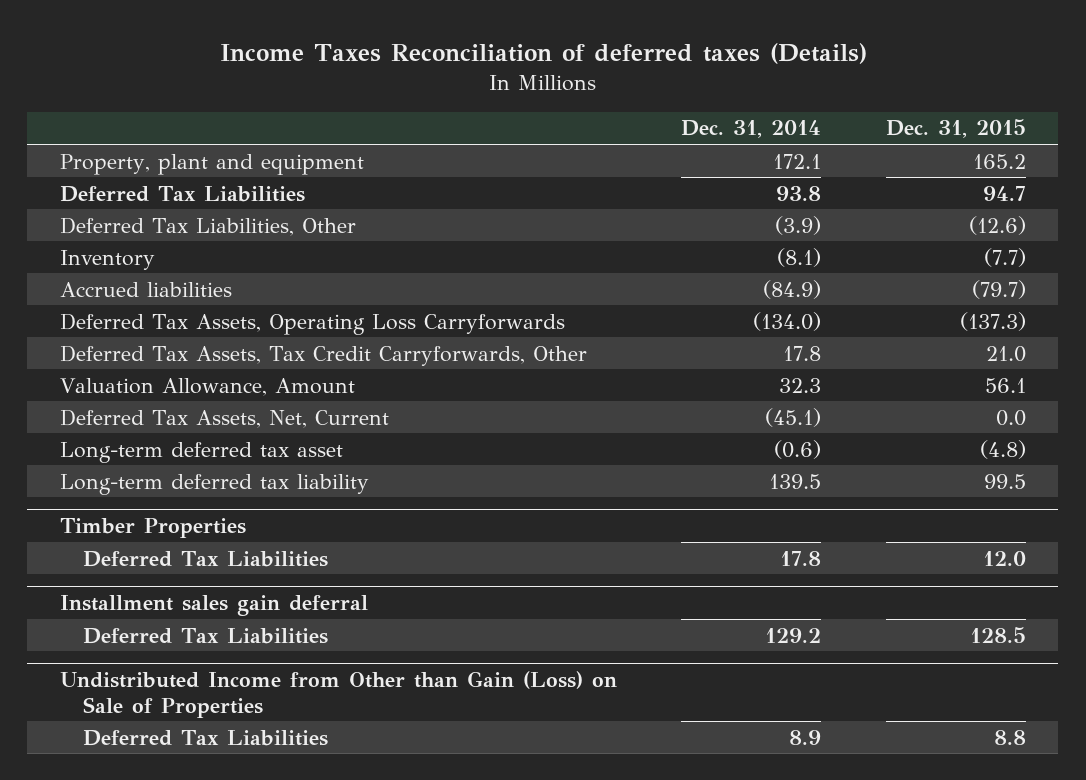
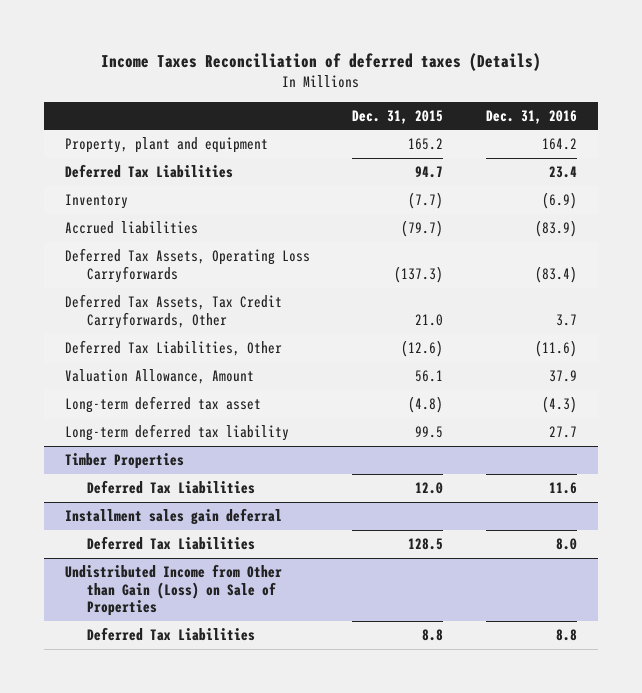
[681,120,822,139] Dec. 31, 2014 -> none
none -> [485,109,577,124] Dec. 31, 2016
[59,216,356,236] Deferred Tax Liabilities, Other -> [65,340,283,357] Deferred Tax Liabilities, Other
[59,408,389,428] Deferred Tax Assets, Net, Current -> none

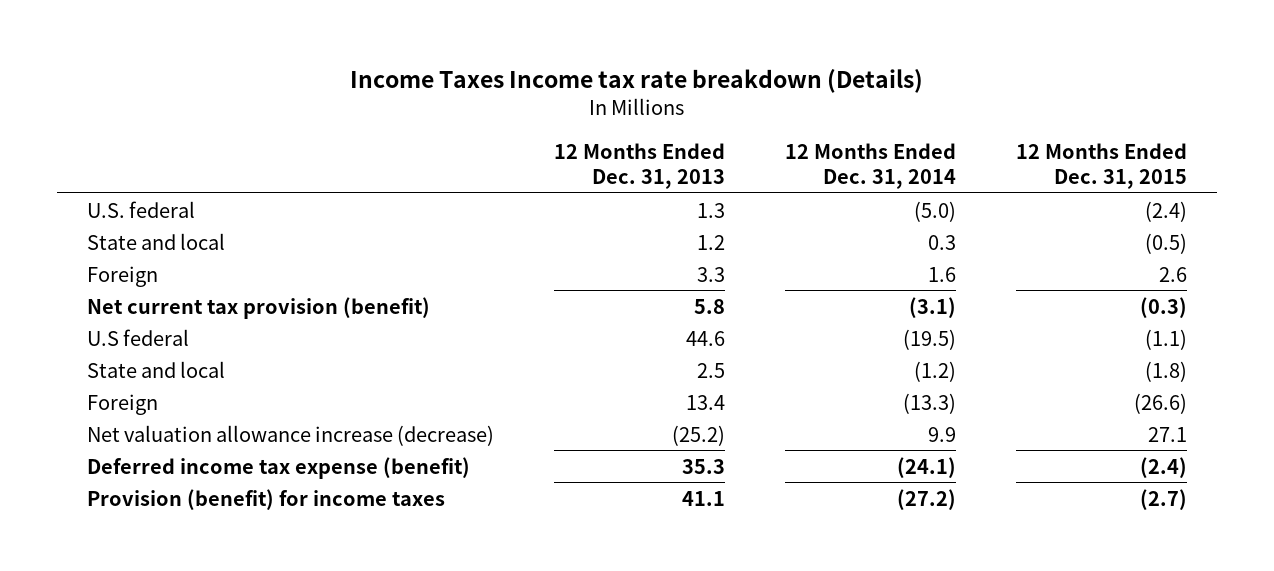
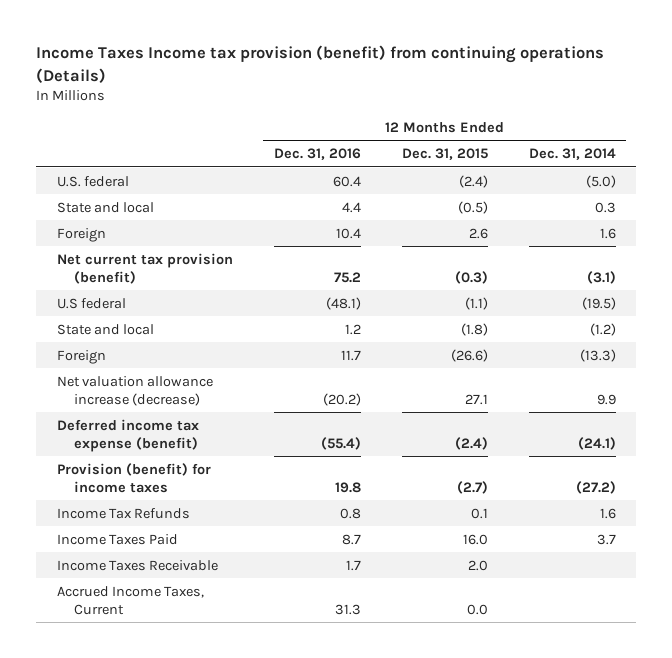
[349,68,923,93] Income Taxes Income tax rate breakdown (Details) -> [36,45,605,83] Income Taxes Income tax provision (benefit) from continuing operations (Details)
[553,142,725,189] 12 Months Ended Dec. 31, 2013 -> none
none -> [273,148,361,161] Dec. 31, 2016
none -> [56,507,190,519] Income Tax Refunds
none -> [56,533,178,545] Income Taxes Paid
none -> [56,559,218,571] Income Taxes Receivable
none -> [56,585,204,615] Accrued Income Taxes, Current

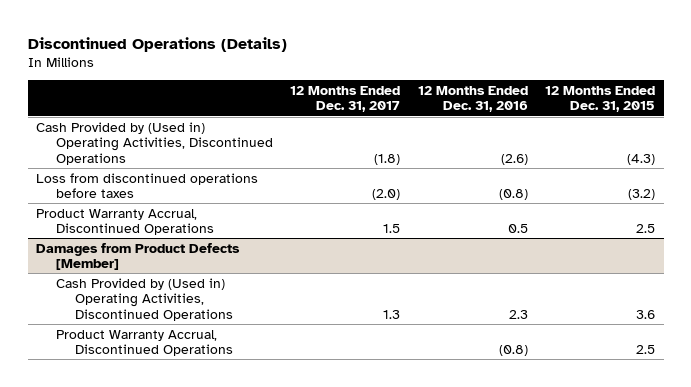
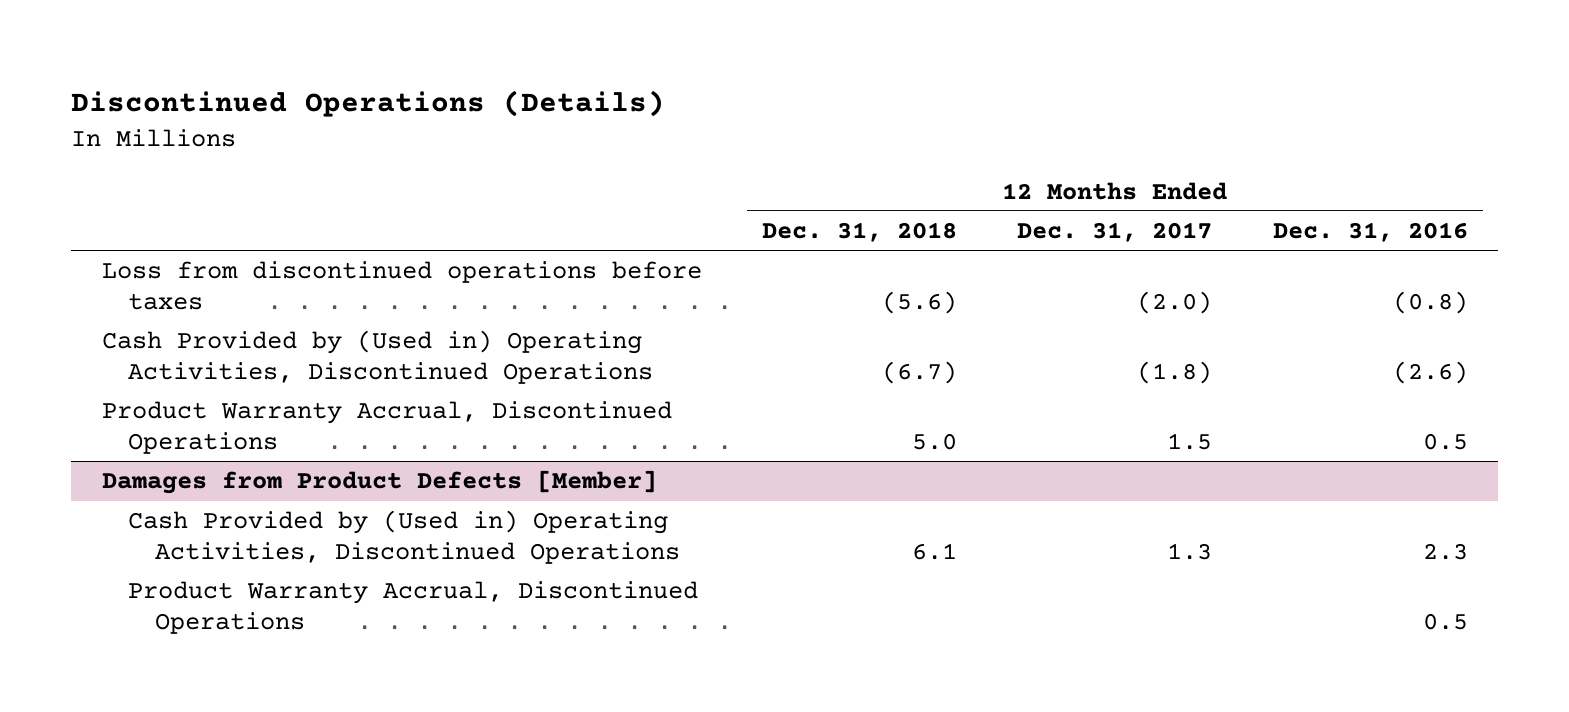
[545,85,656,113] 12 Months Ended Dec. 31, 2015 -> none
none -> [761,222,957,243] Dec. 31, 2018
[36,121,273,165] Cash Provided by (Used in) Operating Activities, Discontinued Operations -> [101,330,654,384] Cash Provided by (Used in) Operating Activities, Discontinued Operations
[498,345,528,357] (0.8) -> [1422,612,1468,630] 0.5

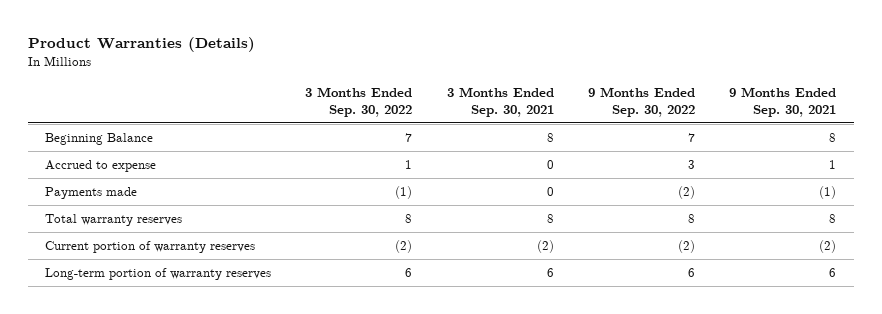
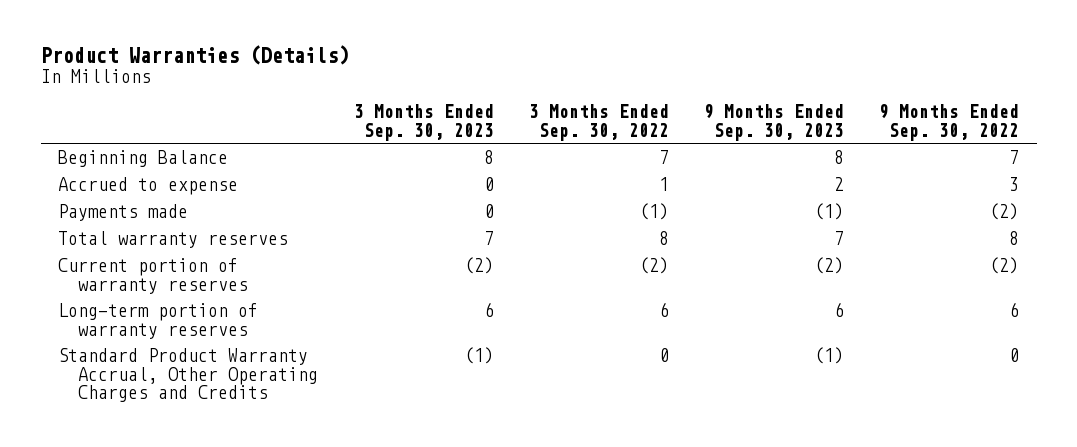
[446,87,554,117] 3 Months Ended Sep. 30, 2021 -> none
[729,87,837,117] 9 Months Ended Sep. 30, 2021 -> none
none -> [353,104,494,141] 3 Months Ended Sep. 30, 2023
none -> [704,104,845,141] 9 Months Ended Sep. 30, 2023
none -> [58,348,319,403] Standard Product Warranty Accrual, Other Operating Charges and Credits

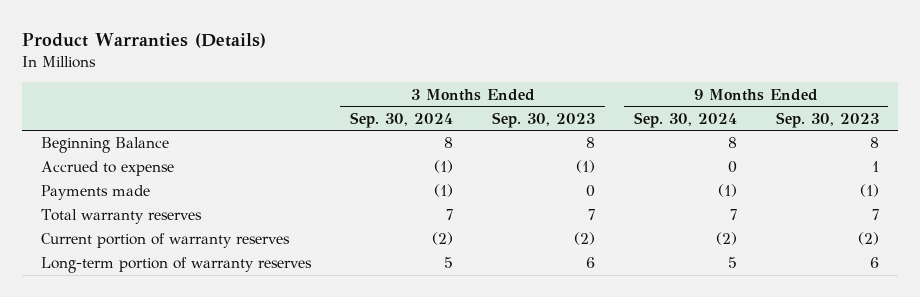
[528,104,669,141] 3 Months Ended Sep. 30, 2022 -> none
[879,104,1020,141] 9 Months Ended Sep. 30, 2022 -> none
none -> [350,111,454,128] Sep. 30, 2024
none -> [633,111,737,128] Sep. 30, 2024
[483,177,494,192] 0 -> [576,160,596,174] (1)
[834,177,845,192] 2 -> [871,161,879,173] 1
[58,348,319,403] Standard Product Warranty Accrual, Other Operating Charges and Credits -> none

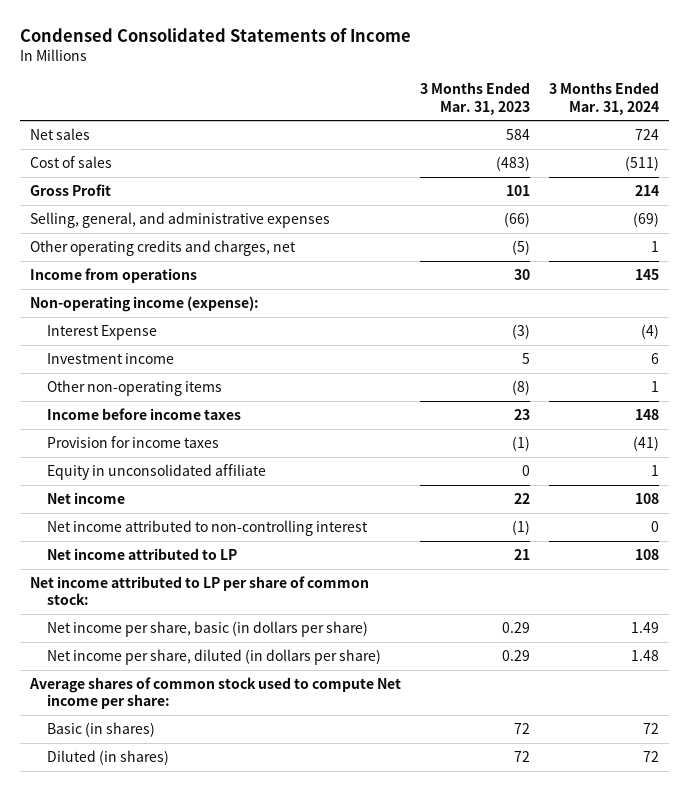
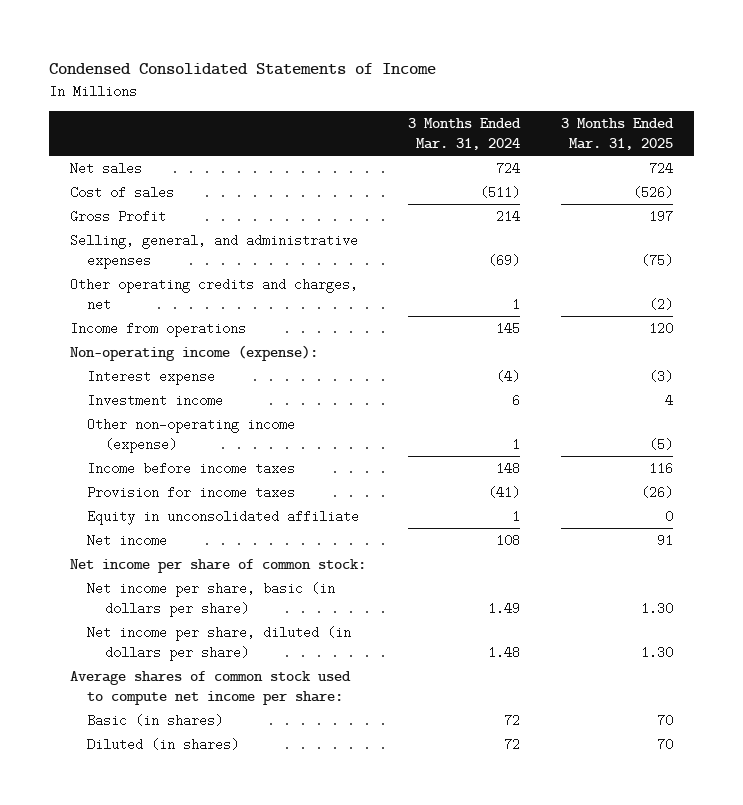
[419,82,530,115] 3 Months Ended Mar. 31, 2023 -> none
none -> [561,118,675,151] 3 Months Ended Mar. 31, 2025
[46,325,157,341] Interest Expense -> [87,369,216,385] Interest expense
[46,380,222,397] Other non-operating items -> [87,417,296,453] Other non-operating income (expense)
[46,520,368,537] Net income attributed to non-controlling interest -> none
[46,548,237,561] Net income attributed to LP -> none
[29,576,369,606] Net income attributed to LP per share of common stock: -> [70,558,367,573] Net income per share of common stock:
[28,677,401,710] Average shares of common stock used to compute Net income per share: -> [70,670,352,705] Average shares of common stock used to compute net income per share:

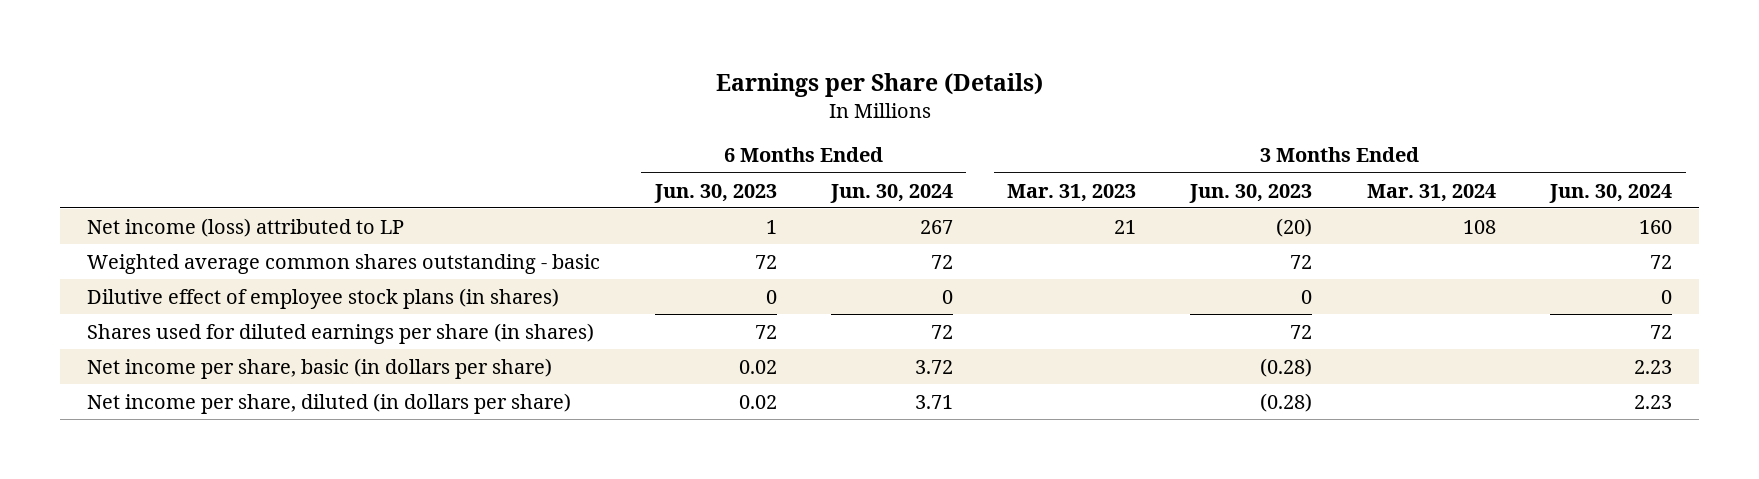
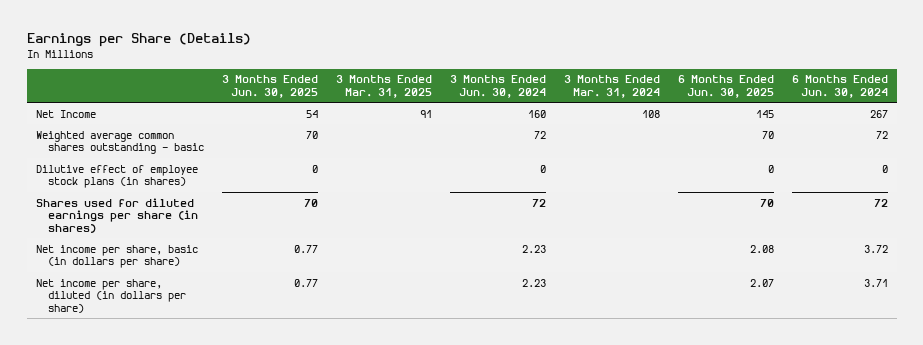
[653,183,777,203] Jun. 30, 2023 -> none
[1007,183,1137,202] Mar. 31, 2023 -> none
[1189,183,1313,203] Jun. 30, 2023 -> none
none -> [222,75,319,98] 3 Months Ended Jun. 30, 2025
none -> [336,75,433,98] 3 Months Ended Mar. 31, 2025
none -> [677,75,774,98] 6 Months Ended Jun. 30, 2025
[87,217,405,237] Net income (loss) attributed to LP -> [35,109,96,118] Net Income

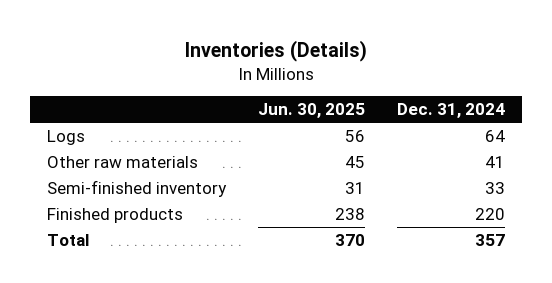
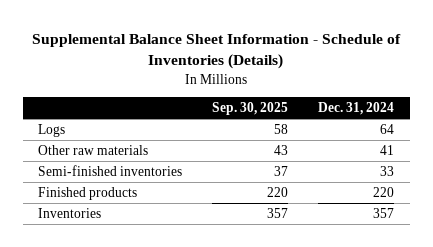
[185,39,368,62] Inventories (Details) -> [32,34,402,70] Supplemental Balance Sheet Information - Schedule of Inventories (Details)
[258,103,366,119] Jun. 30, 2025 -> none
none -> [212,102,289,116] Sep. 30, 2025
[46,179,227,197] Semi-finished inventory -> [38,164,183,176] Semi-finished inventories
[46,233,89,246] Total -> [38,207,102,218] Inventories

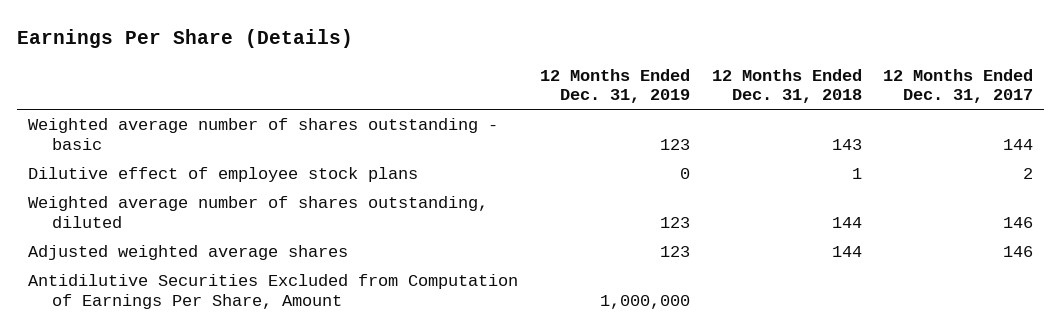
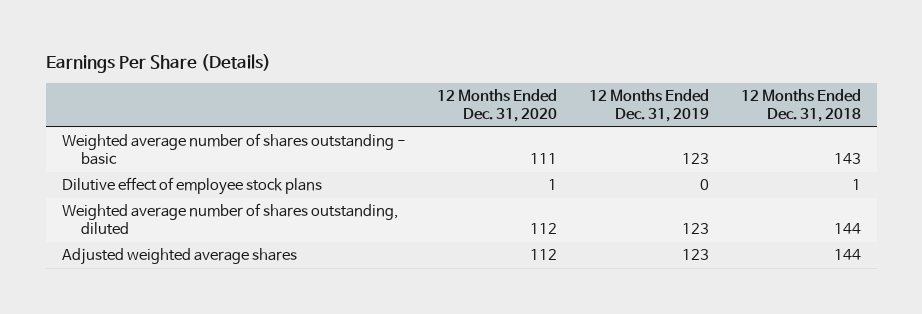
[883,68,1034,104] 12 Months Ended Dec. 31, 2017 -> none
none -> [437,88,558,123] 12 Months Ended Dec. 31, 2020
[28,274,519,309] Antidilutive Securities Excluded from Computation of Earnings Per Share, Amount -> none

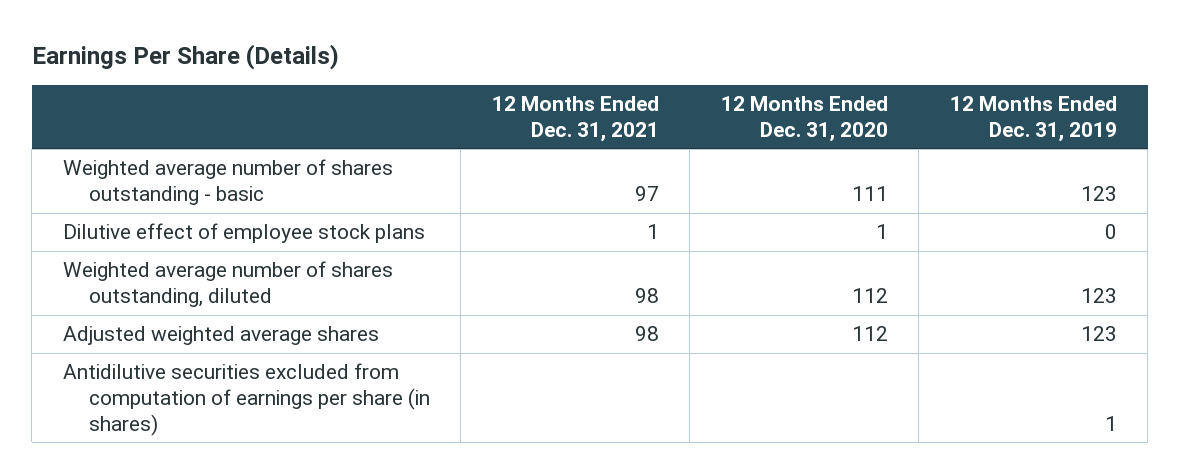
[740,88,861,123] 12 Months Ended Dec. 31, 2018 -> none
none -> [491,96,659,142] 12 Months Ended Dec. 31, 2021
none -> [62,363,430,436] Antidilutive securities excluded from computation of earnings per share (in shares)

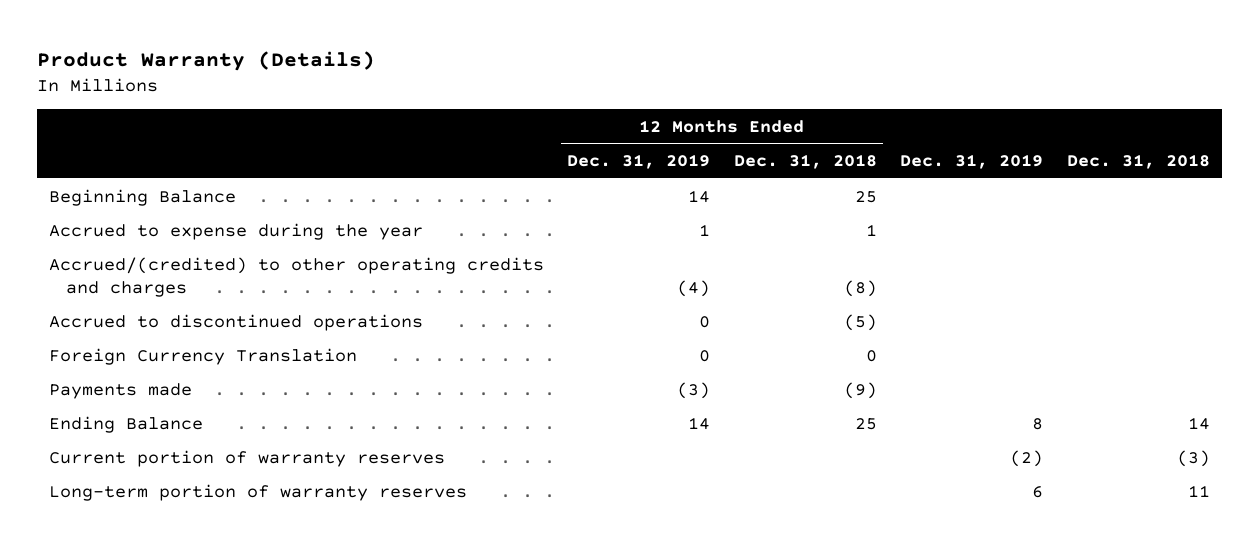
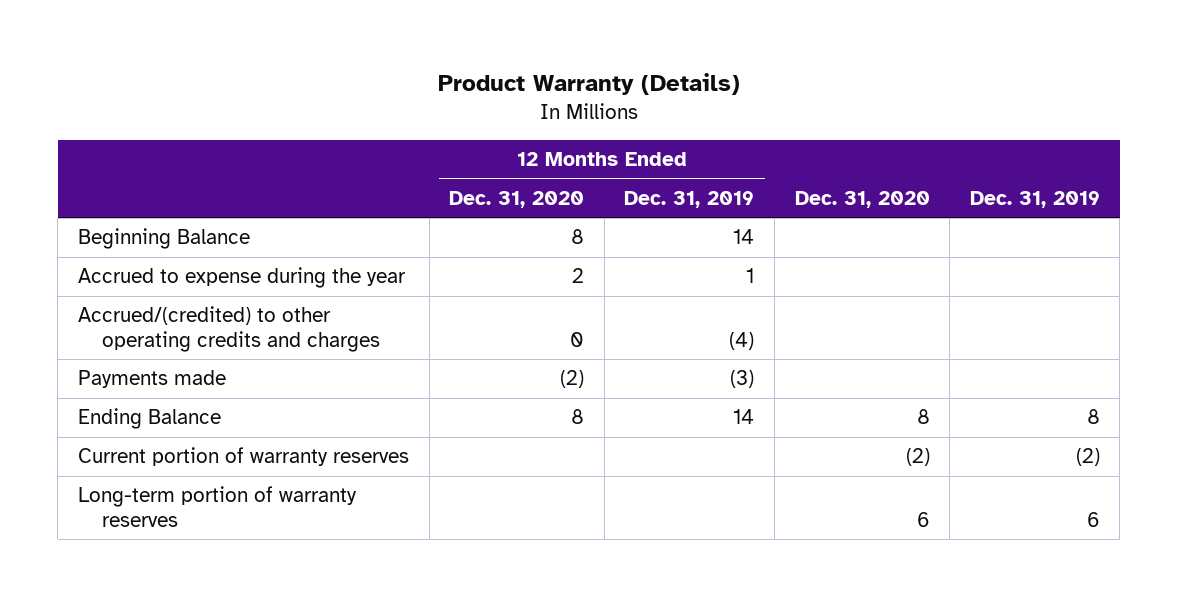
[733,154,877,170] Dec. 31, 2018 -> none
[1067,154,1211,170] Dec. 31, 2018 -> none
none -> [449,190,585,208] Dec. 31, 2020
none -> [794,190,930,208] Dec. 31, 2020
[48,313,423,331] Accrued to discontinued operations -> none
[48,347,357,365] Foreign Currency Translation -> none

